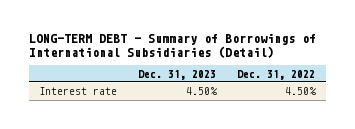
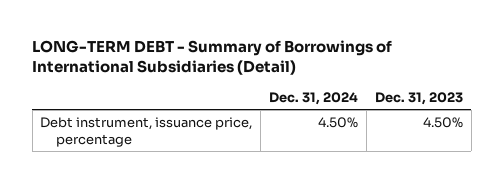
[237,69,316,80] Dec. 31, 2022 -> none
none -> [269,91,359,105] Dec. 31, 2024
[39,87,118,96] Interest rate -> [40,116,253,147] Debt instrument, issuance price, percentage

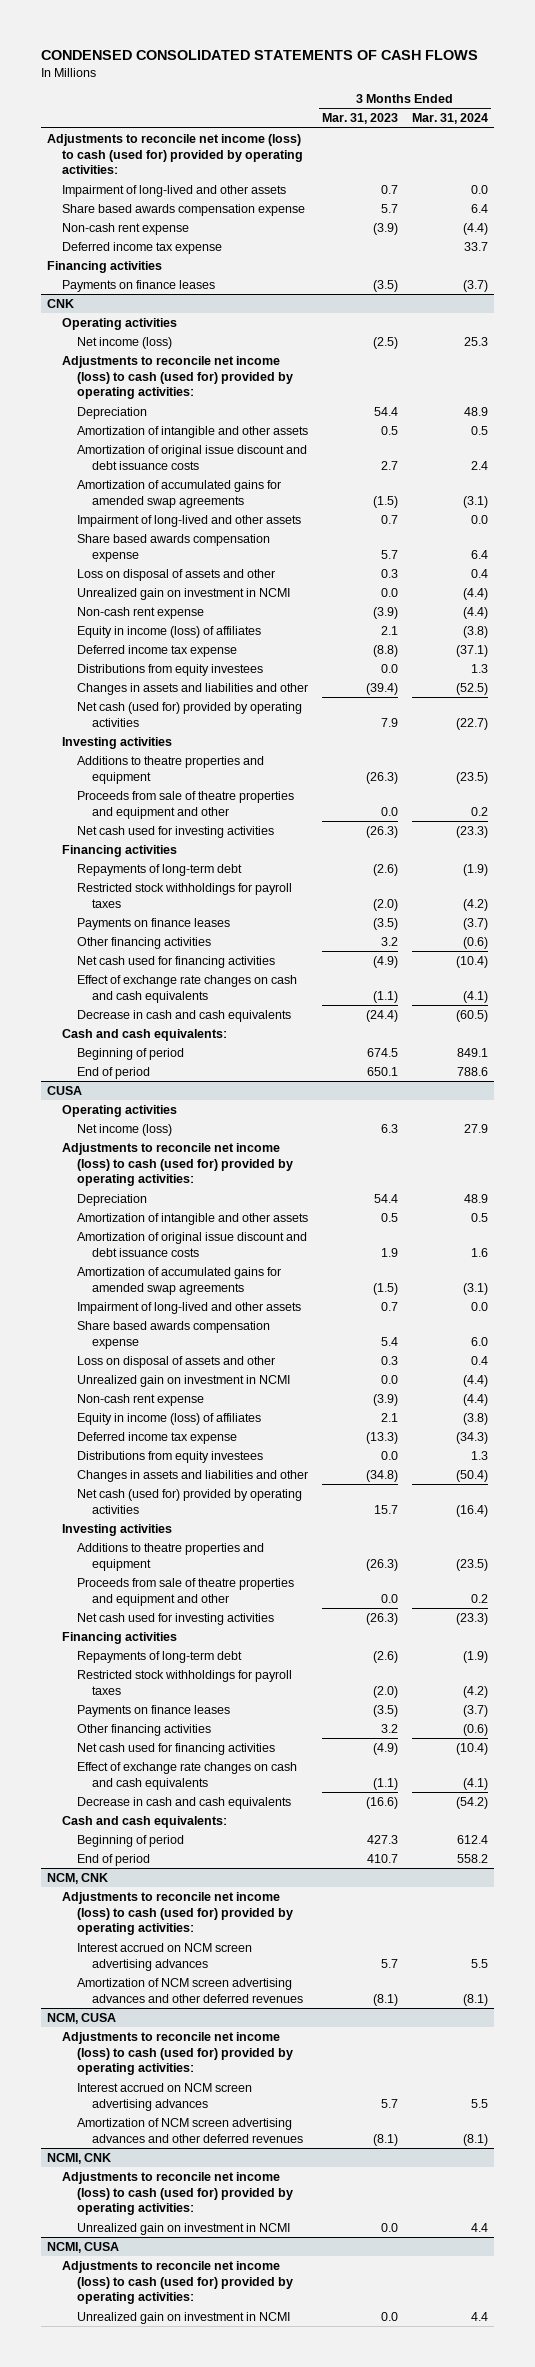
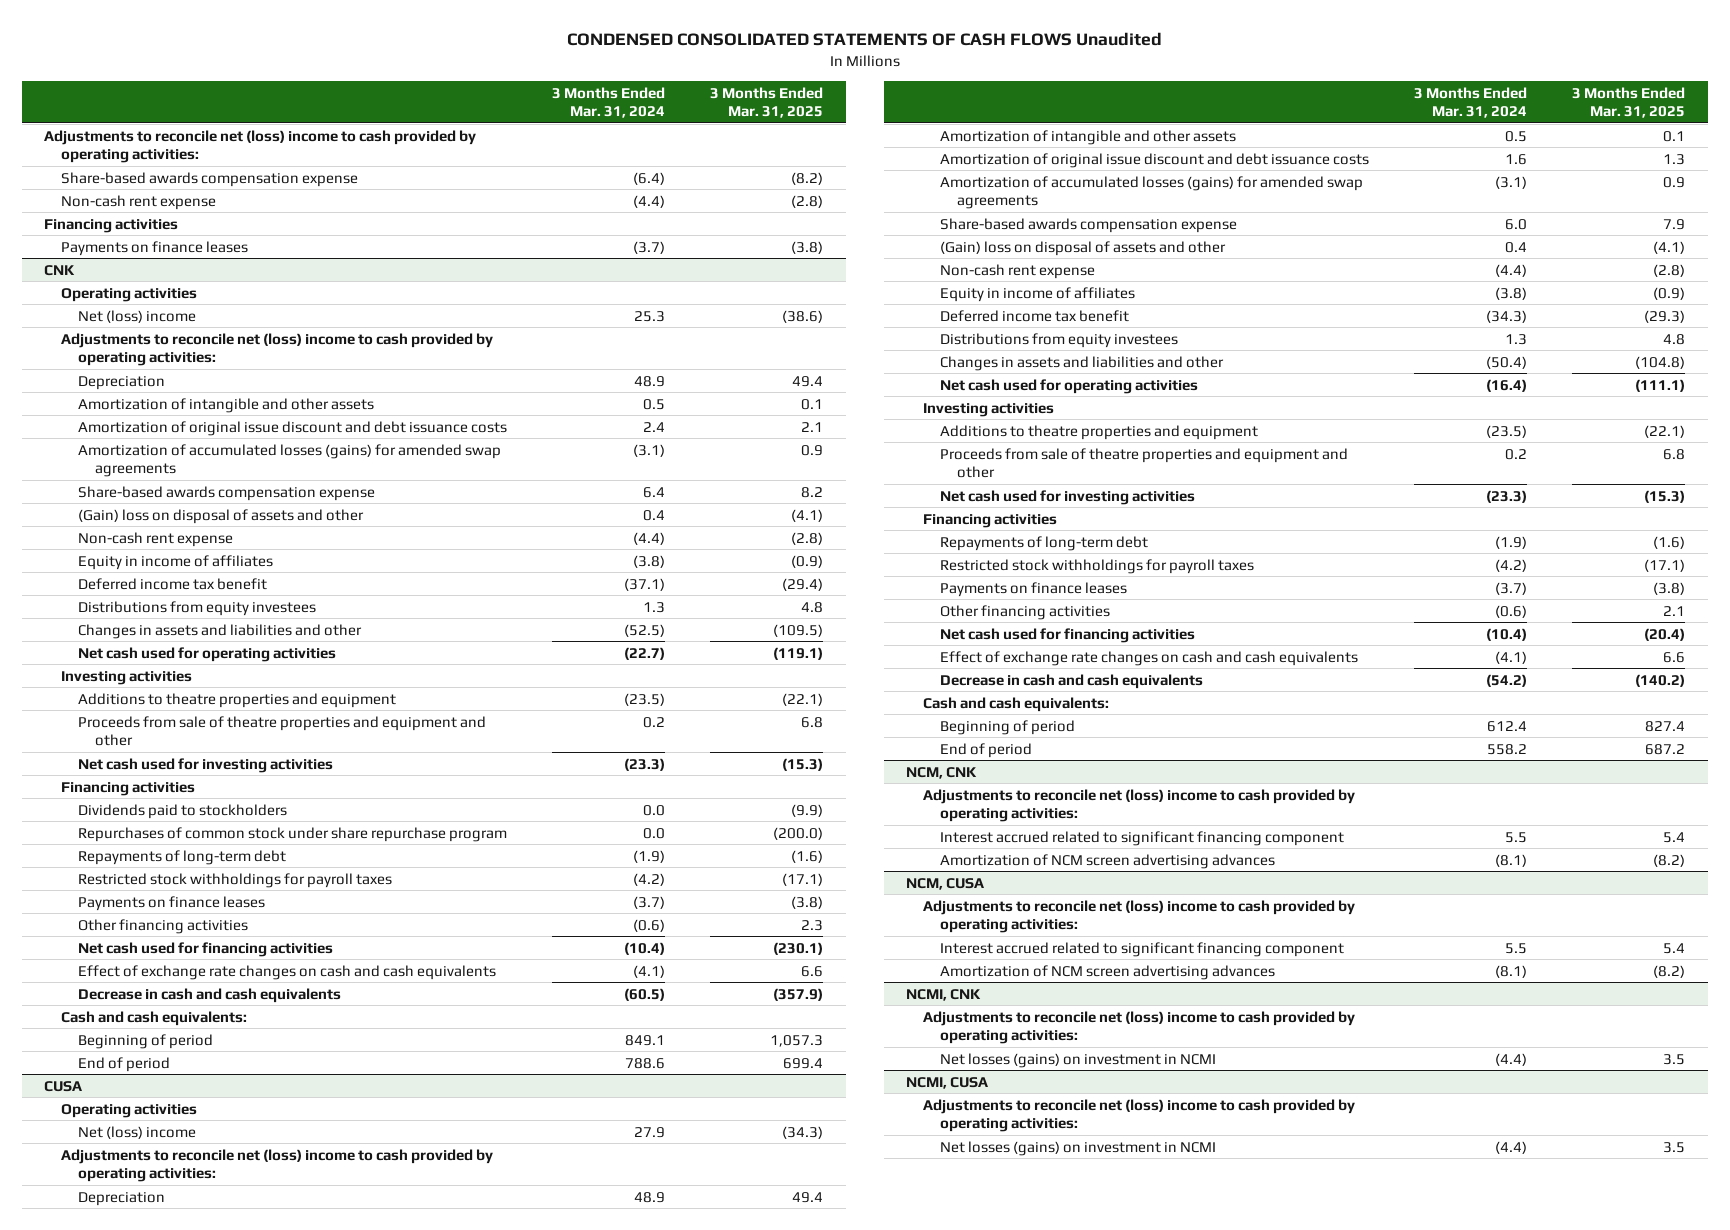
[40,49,478,60] CONDENSED CONSOLIDATED STATEMENTS OF CASH FLOWS -> [566,32,1162,47] CONDENSED CONSOLIDATED STATEMENTS OF CASH FLOWS Unaudited
[321,113,398,125] Mar. 31, 2023 -> none
none -> [710,86,824,118] 3 Months Ended Mar. 31, 2025
[62,184,287,197] Impairment of long-lived and other assets -> none
[47,133,304,175] Adjustments to reconcile net income (loss) to cash (used for) provided by operating activities: -> [44,129,477,163] Adjustments to reconcile net (loss) income to cash provided by operating activities:
[62,203,306,216] Share based awards compensation expense -> [61,171,359,187] Share-based awards compensation expense
[470,203,488,213] 6.4 -> [633,171,666,185] (6.4)
[62,241,223,254] Deferred income tax expense -> none
[77,336,173,349] Net income (loss) -> [77,309,196,323] Net (loss) income
[62,355,294,400] Adjustments to reconcile net income (loss) to cash (used for) provided by operating activities: -> [61,332,494,366] Adjustments to reconcile net (loss) income to cash provided by operating activities:
[77,514,302,527] Impairment of long-lived and other assets -> none
[77,587,291,600] Unrealized gain on investment in NCMI -> none
[77,479,282,508] Amortization of accumulated gains for amended swap agreements -> [77,443,501,477] Amortization of accumulated losses (gains) for amended swap agreements
[77,533,271,562] Share based awards compensation expense -> [77,485,375,501] Share-based awards compensation expense
[77,568,276,581] Loss on disposal of assets and other -> [77,508,364,524] (Gain) loss on disposal of assets and other
[77,625,262,638] Equity in income (loss) of affiliates -> [77,554,273,570] Equity in income of affiliates
[77,644,238,657] Deferred income tax expense -> [77,577,267,590] Deferred income tax benefit
[77,701,303,727] Net cash (used for) provided by operating activities -> [77,646,336,662] Net cash used for operating activities
none -> [77,803,287,819] Dividends paid to stockholders
none -> [77,826,507,842] Repurchases of common stock under share repurchase program
[77,1123,173,1136] Net income (loss) -> [77,1125,196,1139] Net (loss) income
[62,1142,294,1187] Adjustments to reconcile net income (loss) to cash (used for) provided by operating activities: -> [61,1148,494,1182] Adjustments to reconcile net (loss) income to cash provided by operating activities:
[77,1301,302,1314] Impairment of long-lived and other assets -> none
[77,1374,291,1387] Unrealized gain on investment in NCMI -> none
[77,1266,282,1295] Amortization of accumulated gains for amended swap agreements -> [939,175,1363,209] Amortization of accumulated losses (gains) for amended swap agreements
[77,1320,271,1349] Share based awards compensation expense -> [939,217,1237,233] Share-based awards compensation expense
[77,1355,276,1368] Loss on disposal of assets and other -> [939,240,1226,256] (Gain) loss on disposal of assets and other
[77,1412,262,1425] Equity in income (loss) of affiliates -> [939,286,1135,302] Equity in income of affiliates
[77,1431,238,1444] Deferred income tax expense -> [939,309,1129,322] Deferred income tax benefit
[77,1488,303,1514] Net cash (used for) provided by operating activities -> [939,378,1198,394] Net cash used for operating activities
[62,1891,294,1936] Adjustments to reconcile net income (loss) to cash (used for) provided by operating activities: -> [923,788,1356,822] Adjustments to reconcile net (loss) income to cash provided by operating activities:
[77,1942,253,1971] Interest accrued on NCM screen advertising advances -> [939,830,1344,846] Interest accrued related to significant financing component
[77,1977,304,2003] Amortization of NCM screen advertising advances and other deferred revenues -> [939,853,1275,869] Amortization of NCM screen advertising advances
[62,2031,294,2076] Adjustments to reconcile net income (loss) to cash (used for) provided by operating activities: -> [923,899,1356,933] Adjustments to reconcile net (loss) income to cash provided by operating activities:
[77,2082,253,2111] Interest accrued on NCM screen advertising advances -> [939,941,1344,957] Interest accrued related to significant financing component
[77,2117,304,2143] Amortization of NCM screen advertising advances and other deferred revenues -> [939,964,1275,980] Amortization of NCM screen advertising advances
[62,2171,294,2216] Adjustments to reconcile net income (loss) to cash (used for) provided by operating activities: -> [923,1010,1356,1044] Adjustments to reconcile net (loss) income to cash provided by operating activities:
[77,2222,291,2235] Unrealized gain on investment in NCMI -> [939,1052,1216,1068] Net losses (gains) on investment in NCMI
[470,2222,488,2232] 4.4 -> [1495,1052,1528,1066] (4.4)
[62,2260,294,2305] Adjustments to reconcile net income (loss) to cash (used for) provided by operating activities: -> [923,1098,1356,1132] Adjustments to reconcile net (loss) income to cash provided by operating activities:
[77,2311,291,2324] Unrealized gain on investment in NCMI -> [939,1140,1216,1156] Net losses (gains) on investment in NCMI
[470,2311,488,2321] 4.4 -> [1495,1140,1528,1154] (4.4)

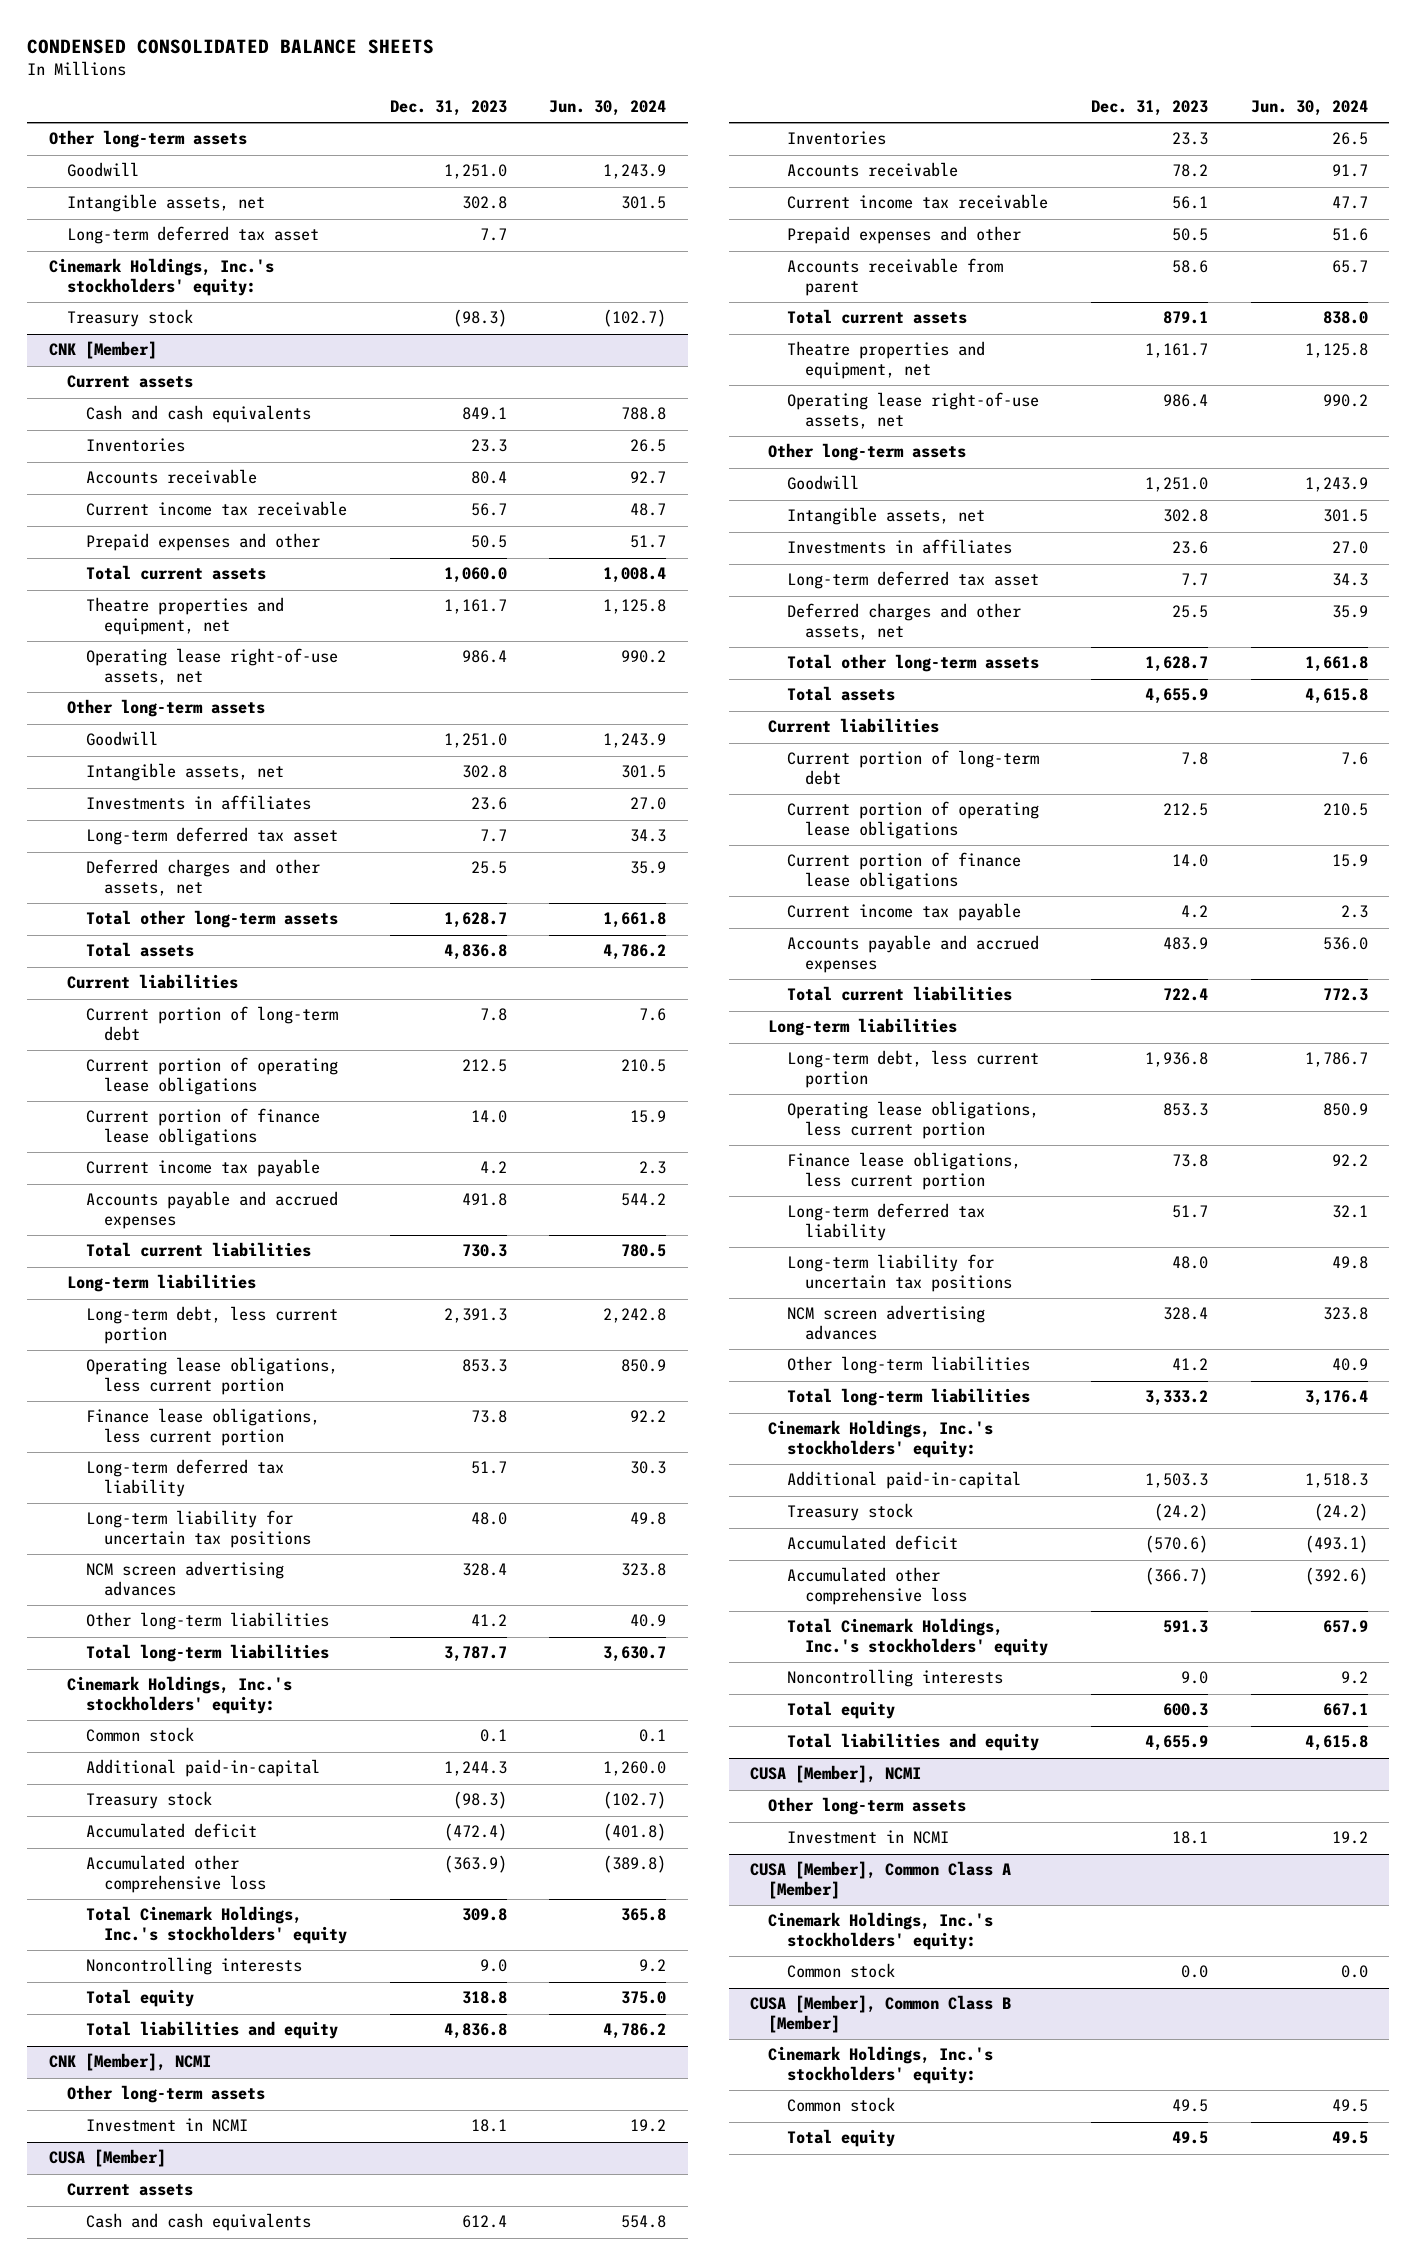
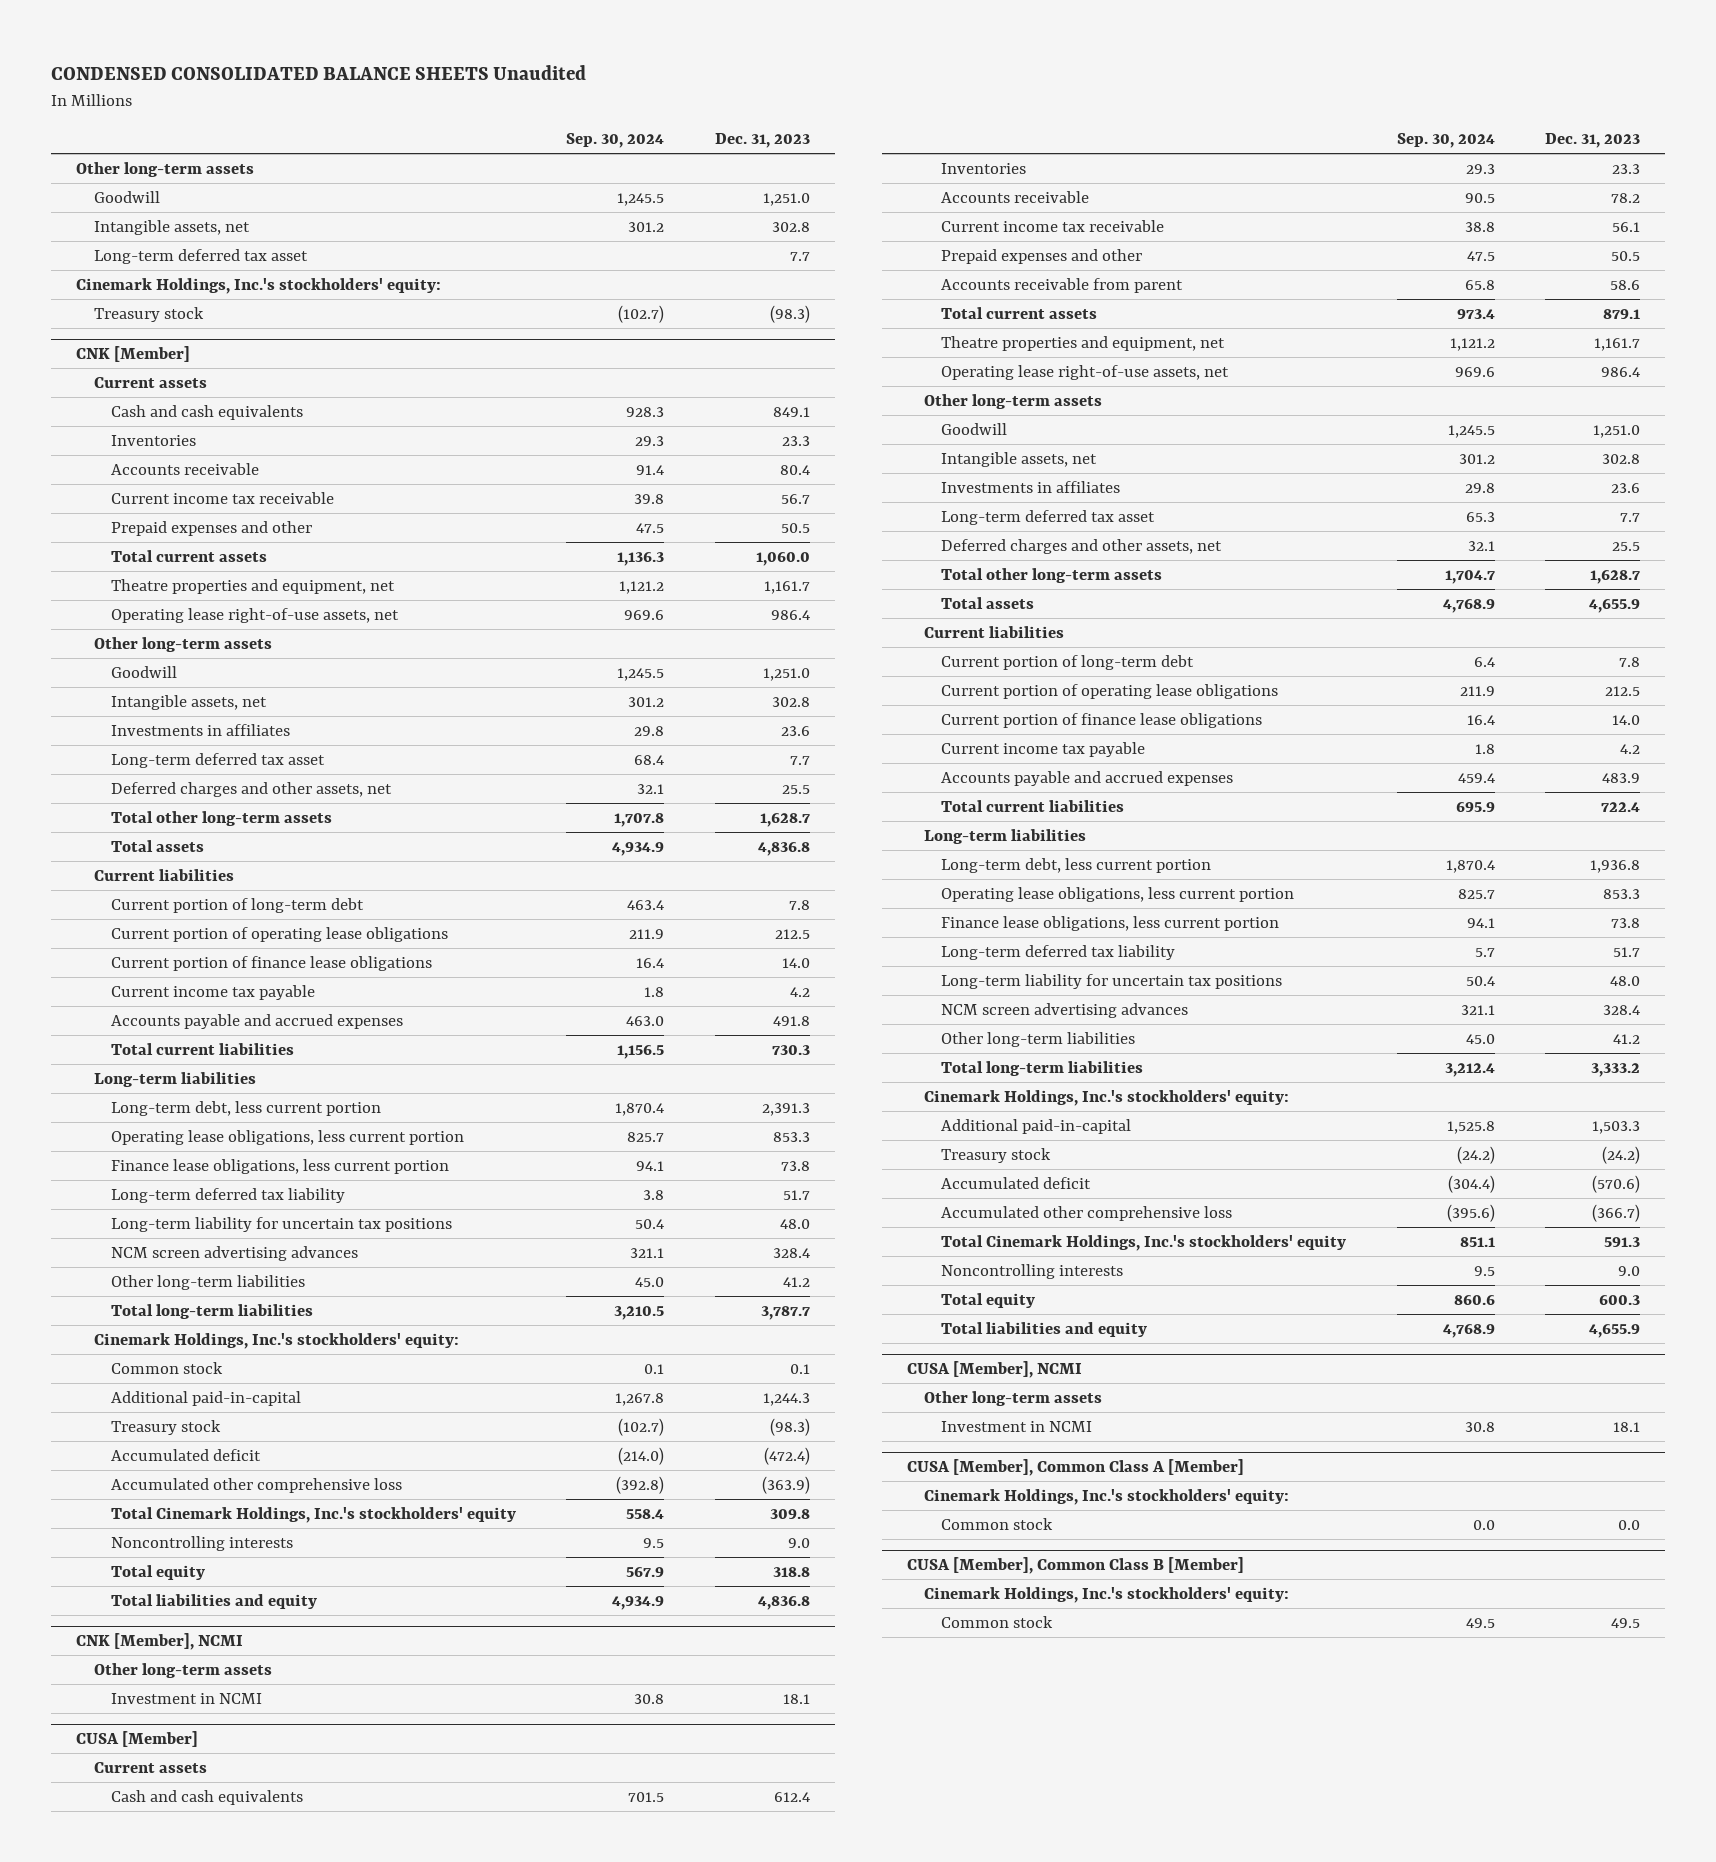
[27,38,435,54] CONDENSED CONSOLIDATED BALANCE SHEETS -> [51,65,587,81] CONDENSED CONSOLIDATED BALANCE SHEETS Unaudited
[549,100,667,117] Jun. 30, 2024 -> none
none -> [566,133,665,149] Sep. 30, 2024
[786,2129,895,2148] Total equity -> none

